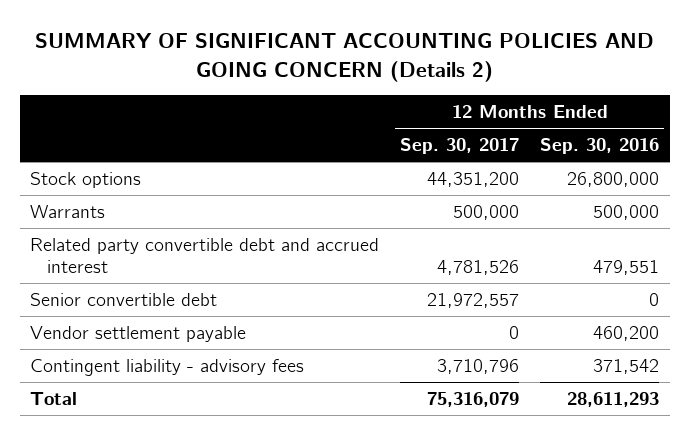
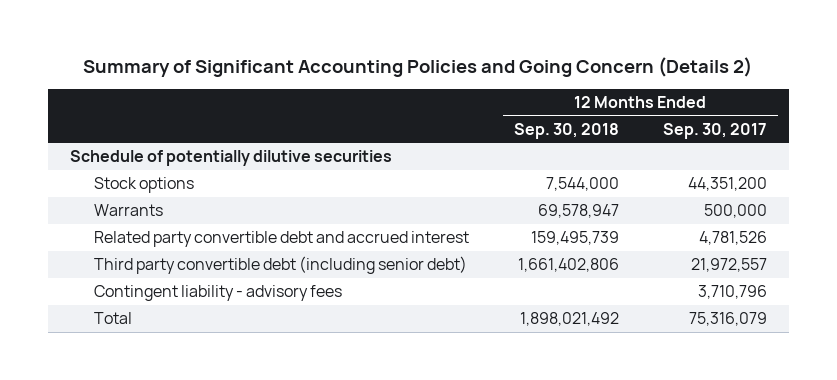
[34,33,654,82] SUMMARY OF SIGNIFICANT ACCOUNTING POLICIES AND GOING CONCERN (Details 2) -> [83,56,753,77] Summary of Significant Accounting Policies and Going Concern (Details 2)
[540,138,660,155] Sep. 30, 2016 -> none
none -> [513,122,619,139] Sep. 30, 2018
none -> [70,150,393,167] Schedule of potentially dilutive securities
[30,325,247,342] Vendor settlement payable -> none
[30,292,218,306] Senior convertible debt -> [94,256,468,275] Third party convertible debt (including senior debt)

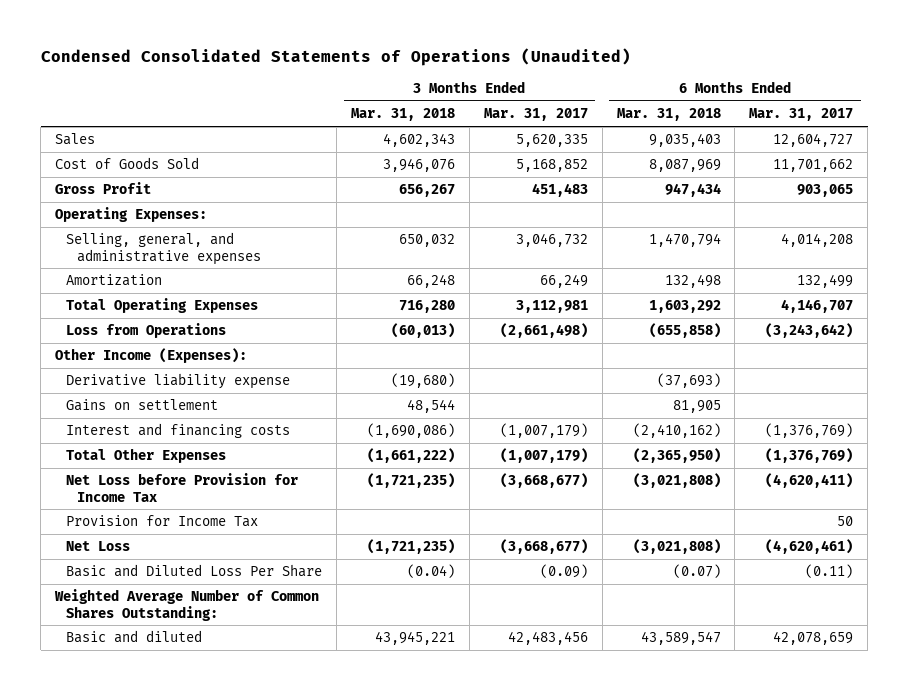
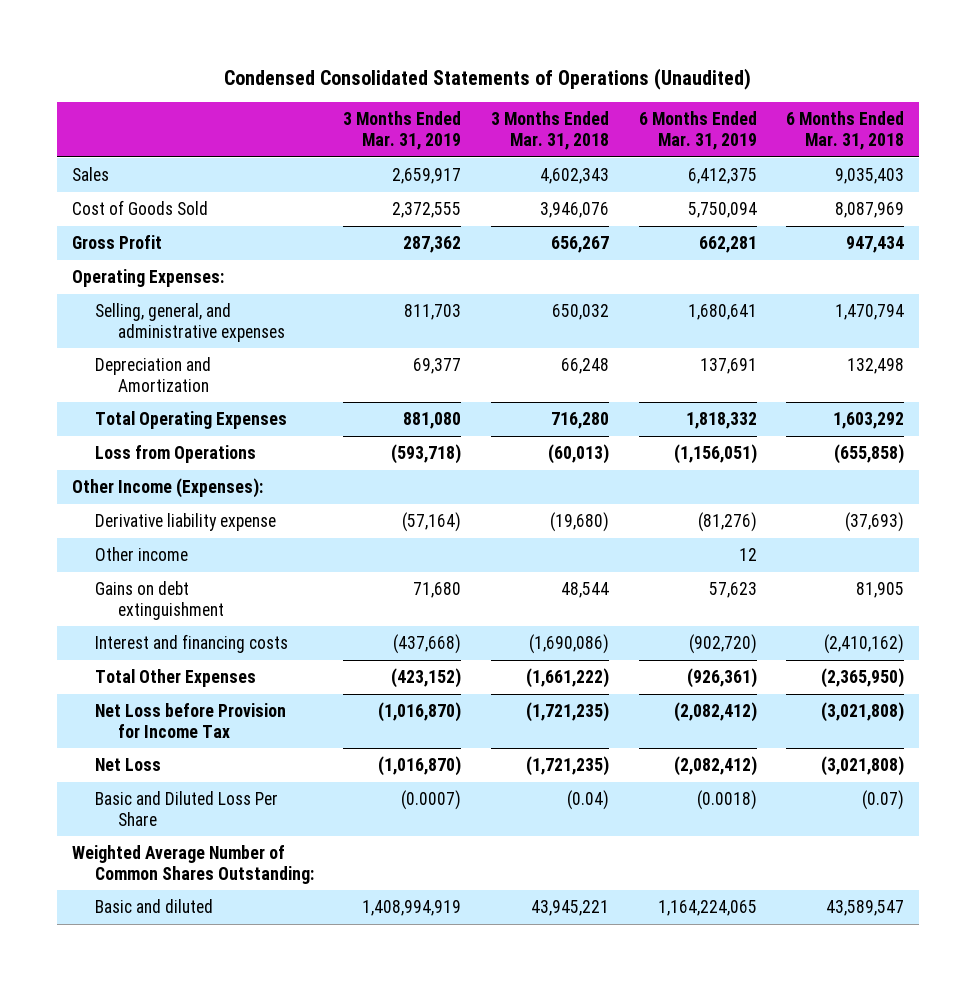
[483,108,588,122] Mar. 31, 2017 -> none
[749,108,854,122] Mar. 31, 2017 -> none
none -> [343,111,462,151] 3 Months Ended Mar. 31, 2019
none -> [638,111,757,151] 6 Months Ended Mar. 31, 2019
[66,274,163,287] Amortization -> [94,356,211,392] Depreciation and Amortization
none -> [94,546,188,561] Other income
[66,399,219,412] Gains on settlement -> [94,580,224,620] Gains on debt extinguishment
[66,515,259,528] Provision for Income Tax -> none

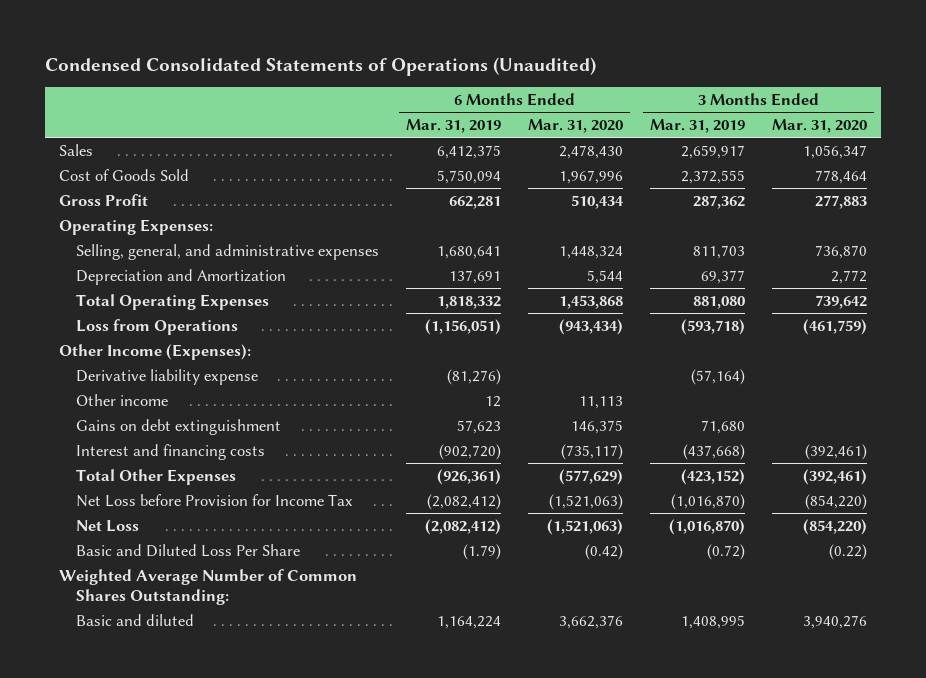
[491,111,610,151] 3 Months Ended Mar. 31, 2018 -> none
[786,111,905,151] 6 Months Ended Mar. 31, 2018 -> none
none -> [528,119,624,134] Mar. 31, 2020
none -> [772,119,868,134] Mar. 31, 2020
[401,789,462,810] (0.0007) -> [707,543,746,560] (0.72)
[696,789,757,810] (0.0018) -> [463,543,502,560] (1.79)
[362,899,462,916] 1,408,994,919 -> [681,614,746,629] 1,408,995
[657,899,757,916] 1,164,224,065 -> [437,615,502,629] 1,164,224

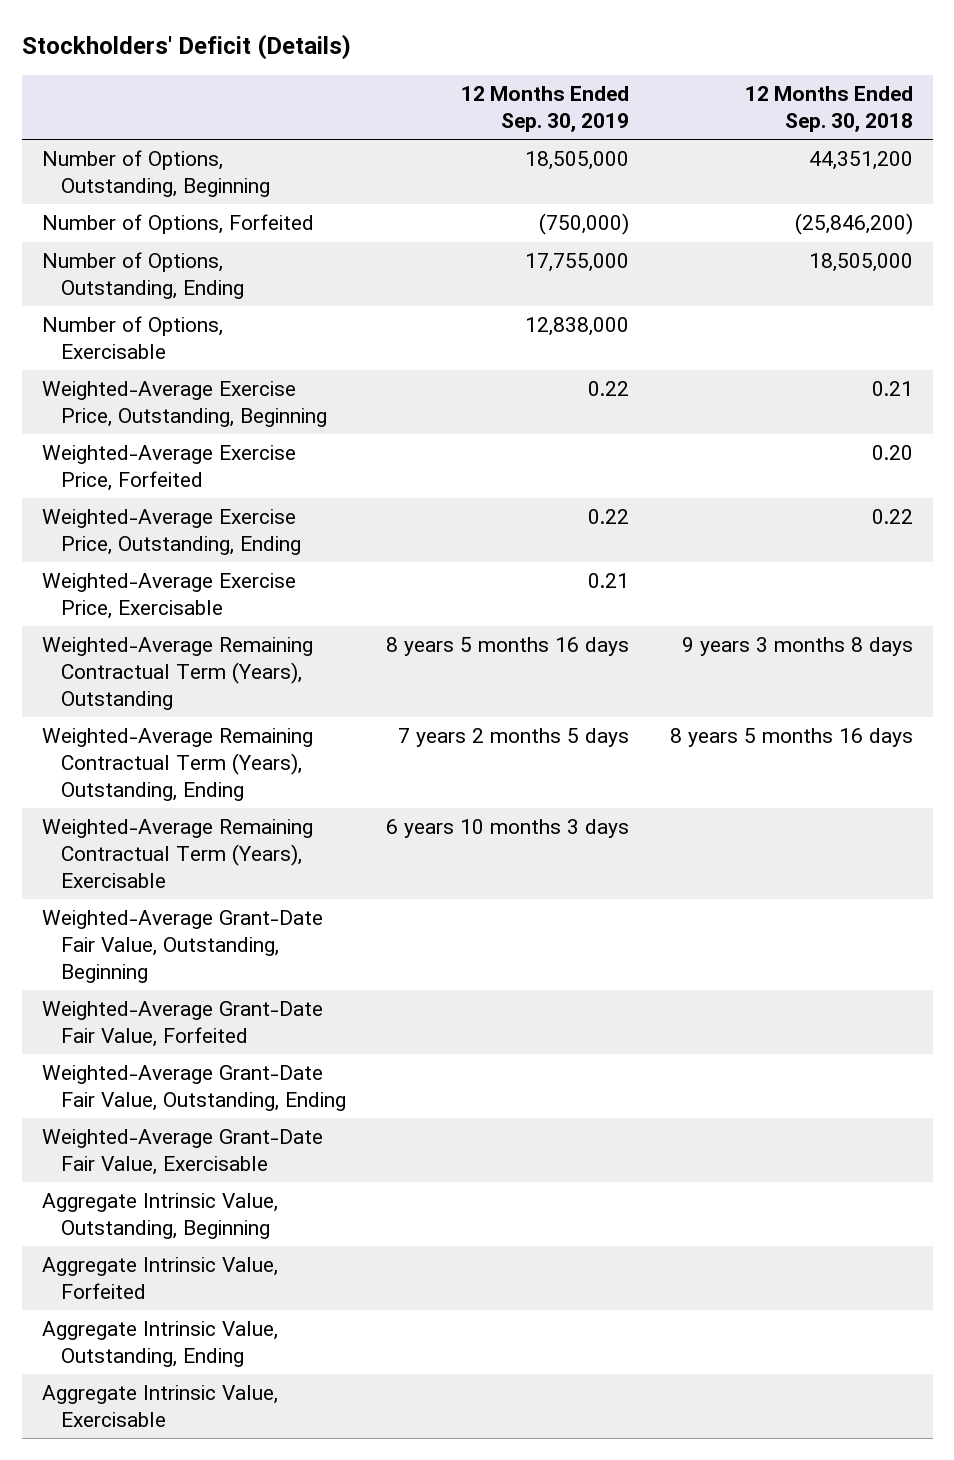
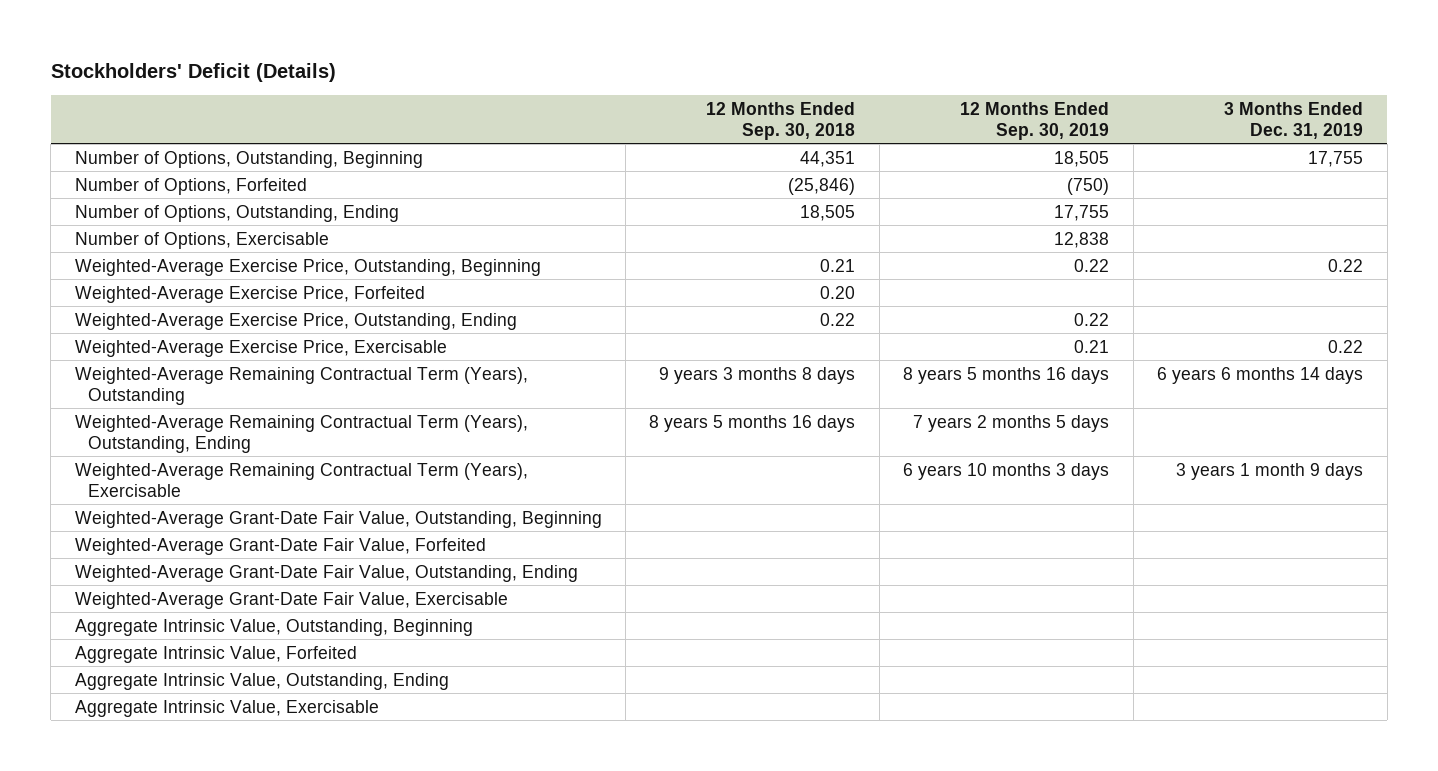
none -> [1224,101,1364,139] 3 Months Ended Dec. 31, 2019
[525,151,630,171] 18,505,000 -> [1054,150,1110,167] 18,505
[808,151,913,171] 44,351,200 -> [800,150,856,167] 44,351
[539,213,630,236] (750,000) -> [1067,177,1110,195] (750)
[794,213,913,236] (25,846,200) -> [788,177,856,195] (25,846)
[525,253,630,273] 17,755,000 -> [1054,204,1110,221] 17,755
[808,253,913,273] 18,505,000 -> [800,204,856,221] 18,505
[525,317,630,337] 12,838,000 -> [1054,231,1110,248] 12,838

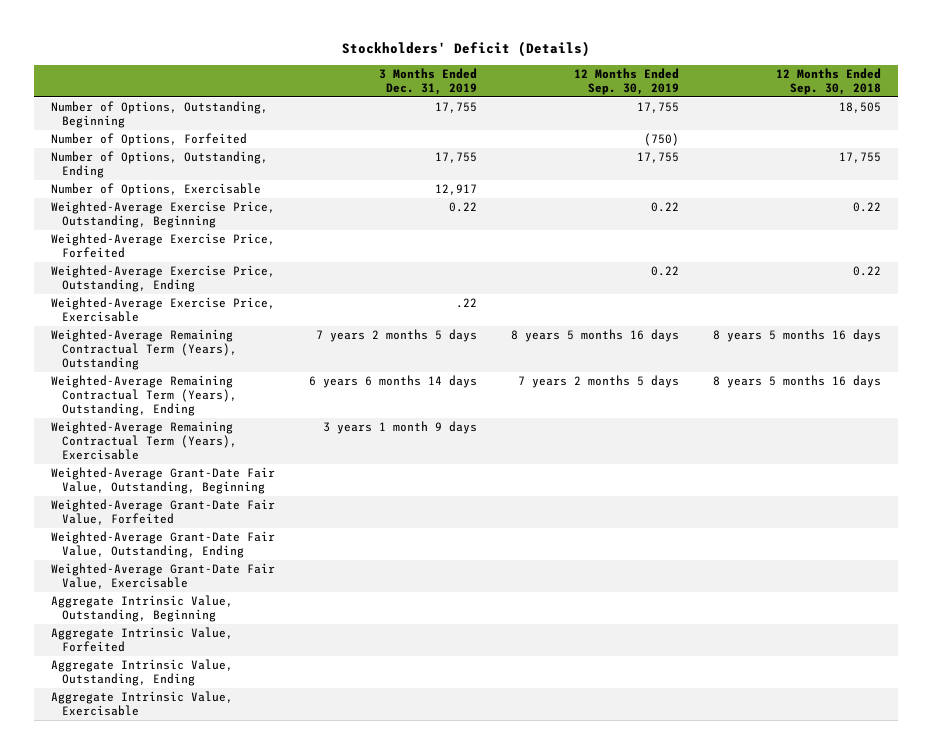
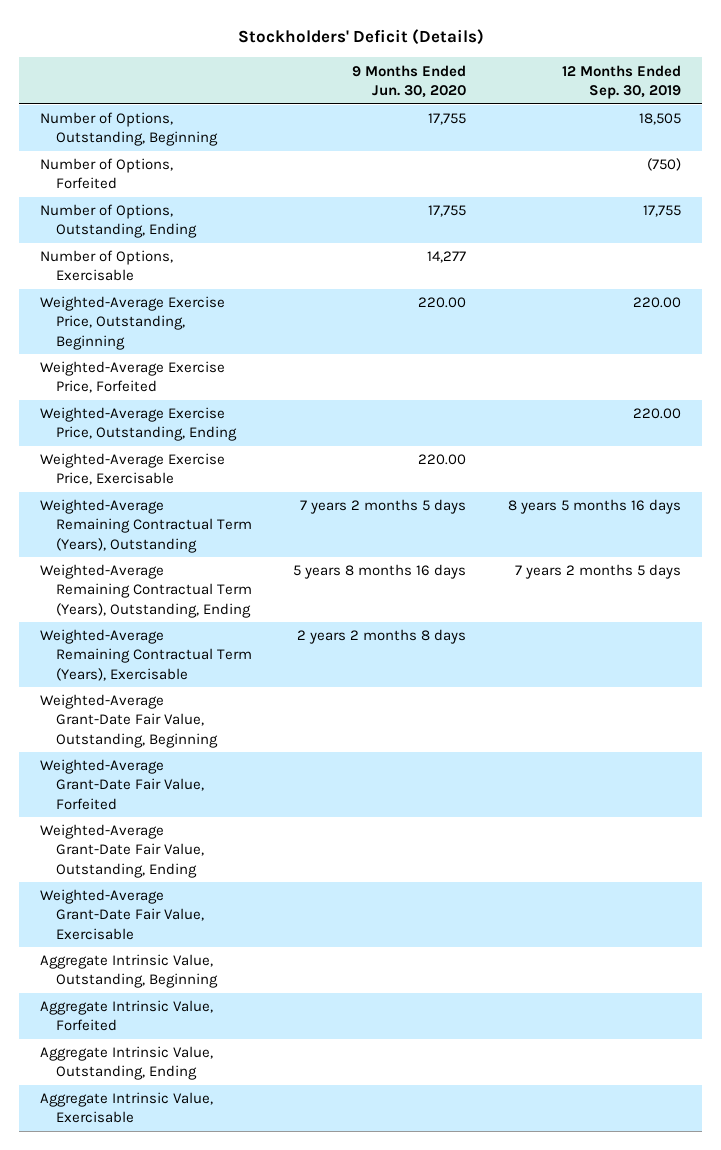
[379,67,478,95] 3 Months Ended Dec. 31, 2019 -> none
[775,67,881,95] 12 Months Ended Sep. 30, 2018 -> none
none -> [352,64,467,98] 9 Months Ended Jun. 30, 2020
[637,102,680,114] 17,755 -> [639,113,682,126] 18,505
[651,202,680,213] 0.22 -> [633,297,682,309] 220.00
[651,266,680,277] 0.22 -> [633,408,682,420] 220.00

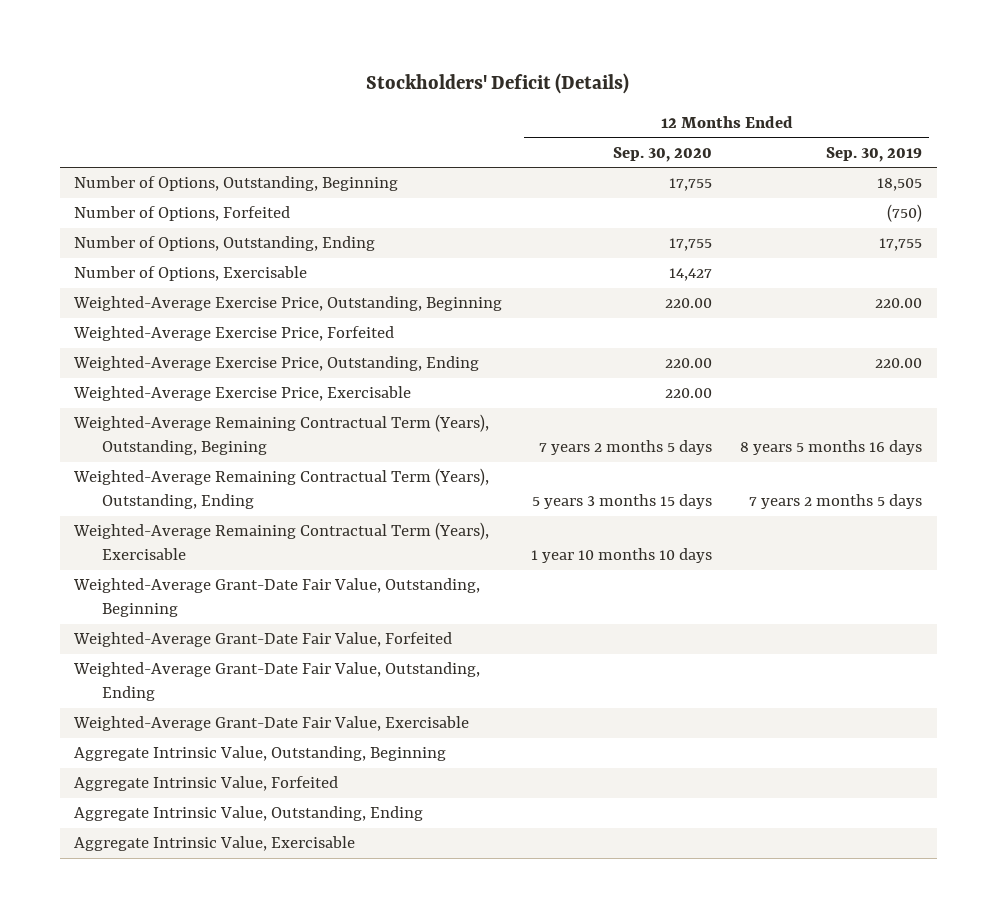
[352,64,467,98] 9 Months Ended Jun. 30, 2020 -> none
none -> [612,146,712,162] Sep. 30, 2020
[40,499,252,553] Weighted-Average Remaining Contractual Term (Years), Outstanding -> [73,414,490,456] Weighted-Average Remaining Contractual Term (Years), Outstanding, Begining

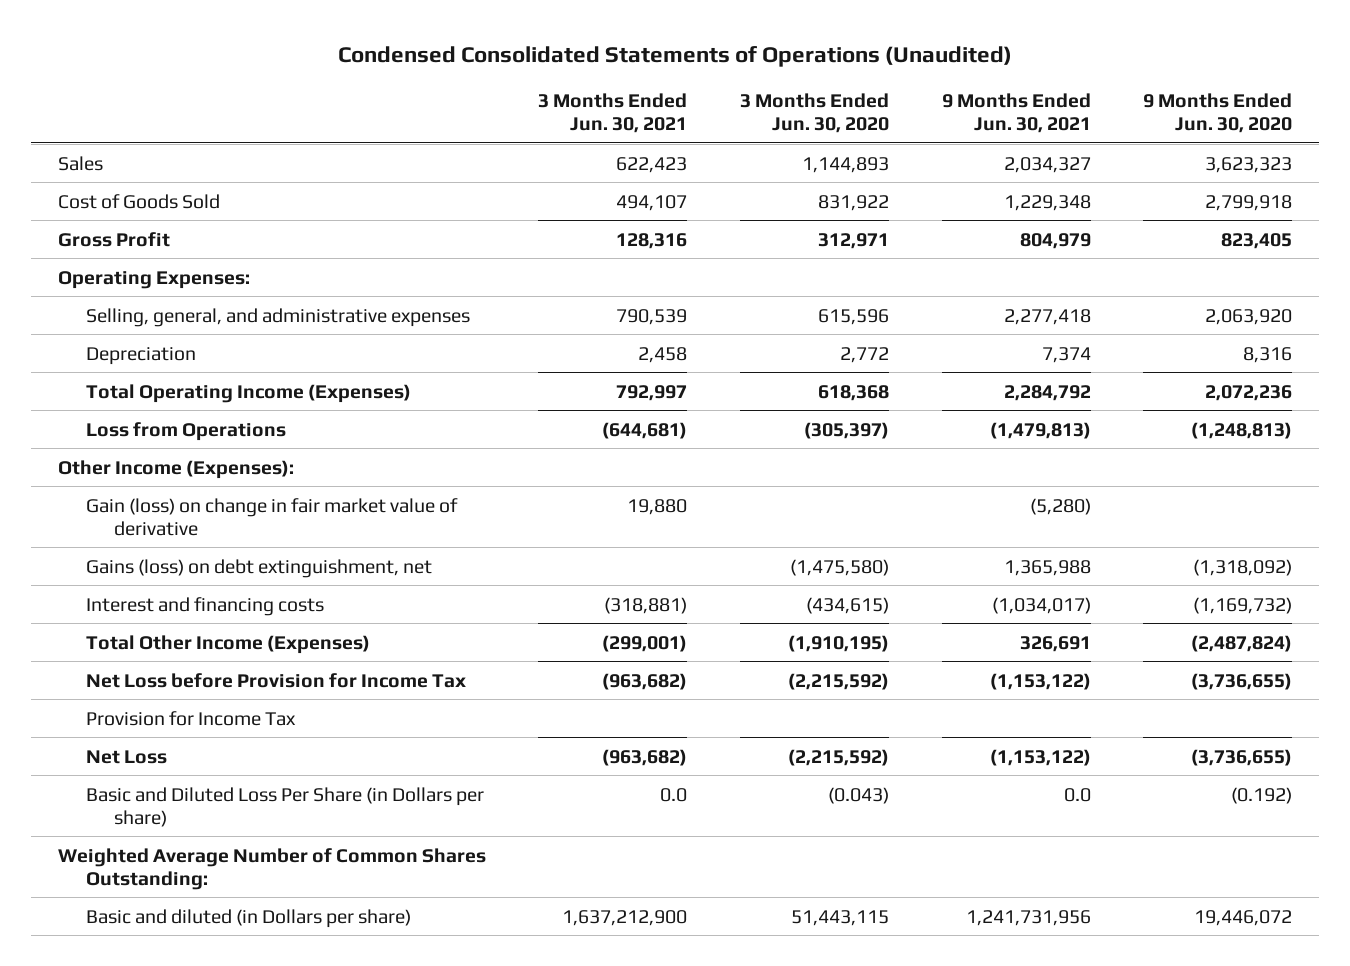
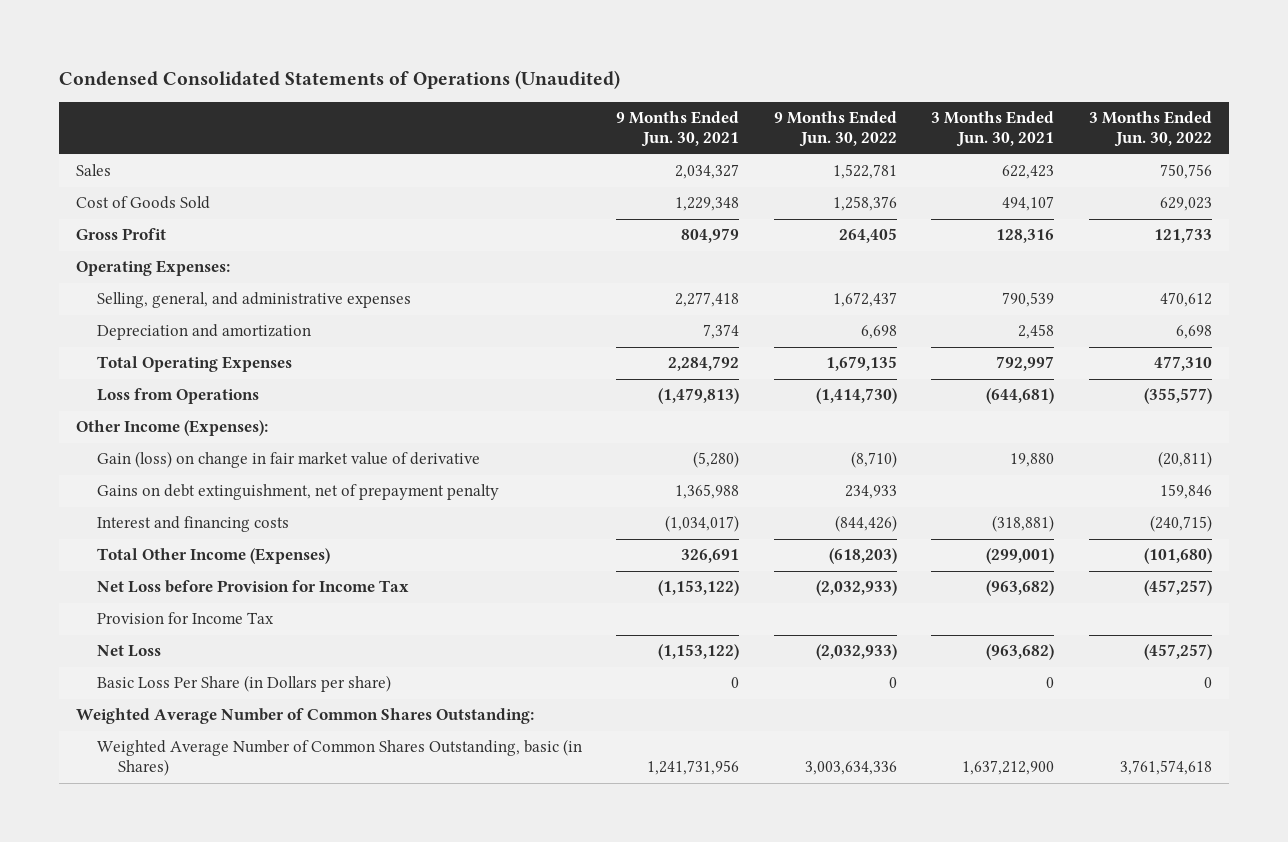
[739,92,889,133] 3 Months Ended Jun. 30, 2020 -> none
[1143,92,1293,133] 9 Months Ended Jun. 30, 2020 -> none
none -> [773,111,897,148] 9 Months Ended Jun. 30, 2022
none -> [1088,111,1212,148] 3 Months Ended Jun. 30, 2022
[85,346,196,365] Depreciation -> [97,324,312,341] Depreciation and amortization
[85,383,411,403] Total Operating Income (Expenses) -> [97,356,293,373] Total Operating Expenses
[85,558,432,578] Gains (loss) on debt extinguishment, net -> [97,484,500,501] Gains on debt extinguishment, net of prepayment penalty
[85,786,484,827] Basic and Diluted Loss Per Share (in Dollars per share) -> [97,675,392,693] Basic Loss Per Share (in Dollars per share)
[660,787,688,802] 0.0 -> [1046,677,1055,689] 0
[1063,787,1091,802] 0.0 -> [731,677,740,689] 0
[85,908,411,928] Basic and diluted (in Dollars per share) -> [97,739,583,777] Weighted Average Number of Common Shares Outstanding, basic (in Shares)

